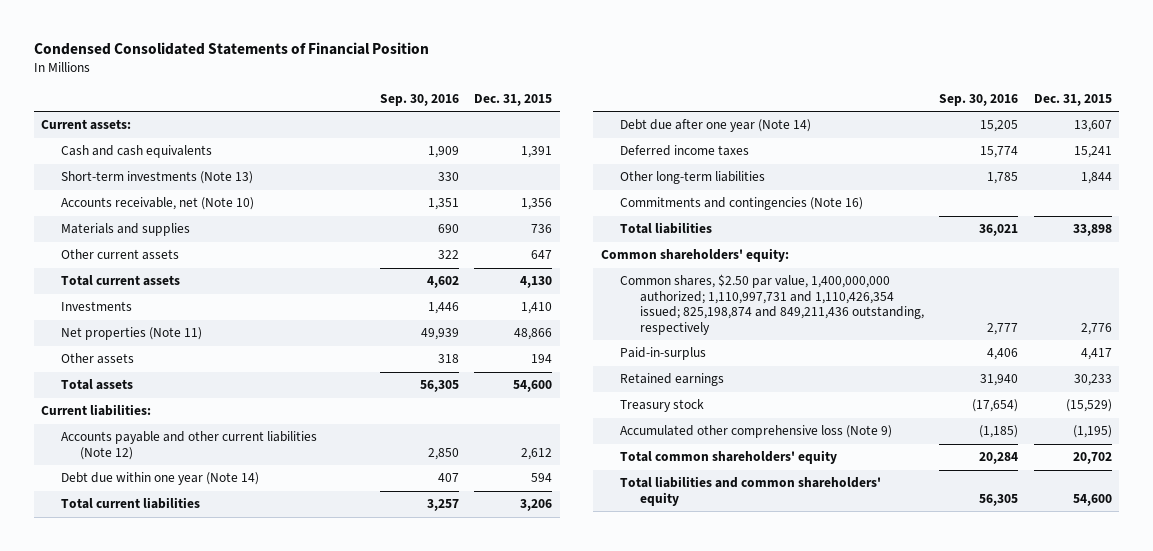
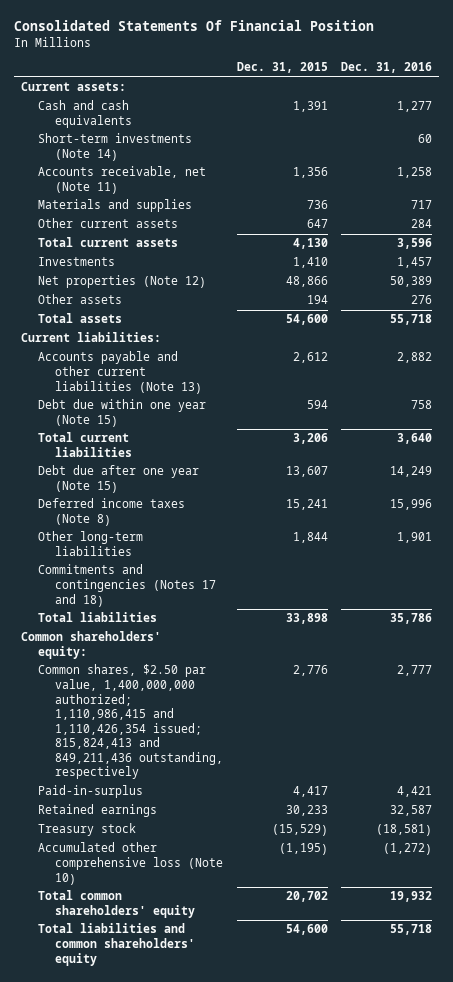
[33,42,429,56] Condensed Consolidated Statements of Financial Position -> [13,20,374,32] Consolidated Statements Of Financial Position
[379,93,459,106] Sep. 30, 2016 -> none
none -> [341,62,433,74] Dec. 31, 2016
[60,171,253,185] Short-term investments (Note 13) -> [38,133,193,161] Short-term investments (Note 14)
[60,197,254,211] Accounts receivable, net (Note 10) -> [38,166,207,194] Accounts receivable, net (Note 11)
[60,327,202,341] Net properties (Note 11) -> [38,275,207,289] Net properties (Note 12)
[60,431,317,460] Accounts payable and other current liabilities (Note 12) -> [38,351,203,394] Accounts payable and other current liabilities (Note 13)
[60,472,259,486] Debt due within one year (Note 14) -> [38,399,207,427] Debt due within one year (Note 15)
[620,119,812,133] Debt due after one year (Note 14) -> [38,465,200,493] Debt due after one year (Note 15)
[620,145,750,157] Deferred income taxes -> [38,498,186,526] Deferred income taxes (Note 8)
[620,197,864,211] Commitments and contingencies (Note 16) -> [38,564,217,607] Commitments and contingencies (Notes 17 and 18)
[620,274,924,335] Common shares, $2.50 par value, 1,400,000,000 authorized; 1,110,997,731 and 1,110,426,354 issued; 825,198,874 and 849,211,436 outstanding, respectively -> [38,664,224,780] Common shares, $2.50 par value, 1,400,000,000 authorized; 1,110,986,415 and 1,110,426,354 issued; 815,824,413 and 849,211,436 outstanding, respectively
[620,425,893,439] Accumulated other comprehensive loss (Note 9) -> [38,842,224,885] Accumulated other comprehensive loss (Note 10)

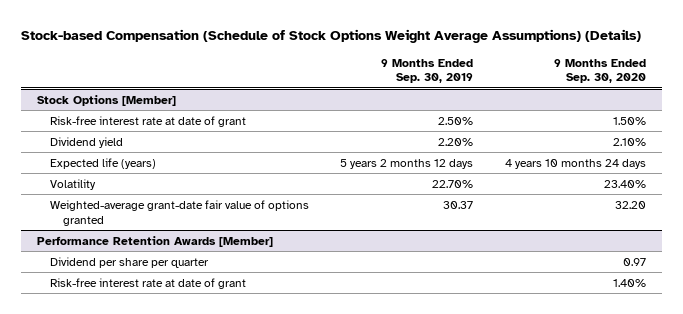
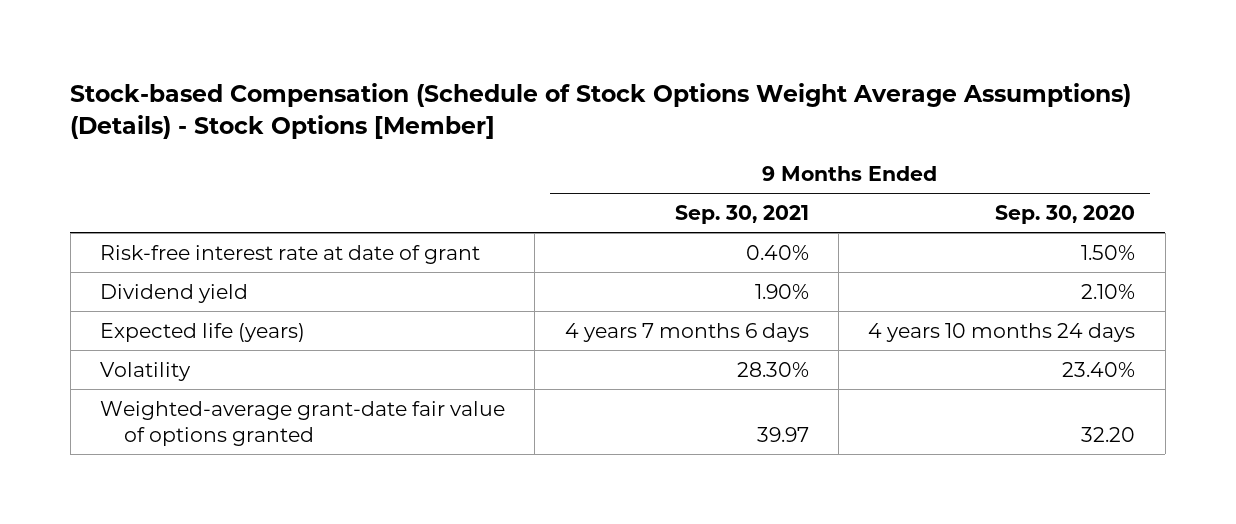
[20,28,641,43] Stock-based Compensation (Schedule of Stock Options Weight Average Assumptions) (Details) -> [70,82,1132,139] Stock-based Compensation (Schedule of Stock Options Weight Average Assumptions) (Details) - Stock Options [Member]
[381,58,474,84] 9 Months Ended Sep. 30, 2019 -> none
none -> [674,204,809,224] Sep. 30, 2021
[36,94,176,106] Stock Options [Member] -> none
[36,235,273,247] Performance Retention Awards [Member] -> none
[49,256,209,268] Dividend per share per quarter -> none
[49,277,246,289] Risk-free interest rate at date of grant -> none

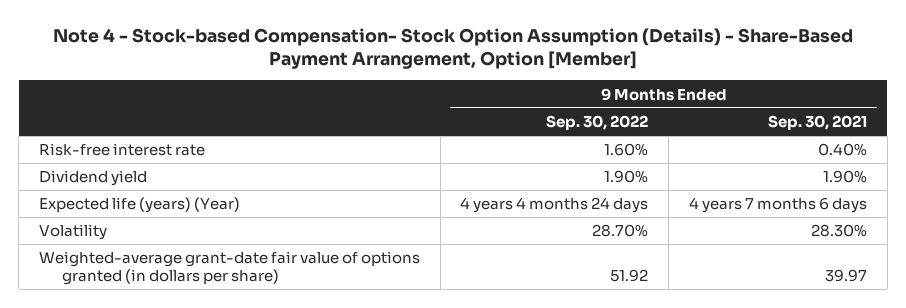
[70,82,1132,139] Stock-based Compensation (Schedule of Stock Options Weight Average Assumptions) (Details) - Stock Options [Member] -> [52,27,853,70] Note 4 - Stock-based Compensation- Stock Option Assumption (Details) - Share-Based Payment Arrangement, Option [Member]
[995,204,1136,224] Sep. 30, 2020 -> none
none -> [546,115,649,131] Sep. 30, 2022
[100,244,481,264] Risk-free interest rate at date of grant -> [38,143,205,157] Risk-free interest rate
[100,322,306,342] Expected life (years) -> [38,197,240,214] Expected life (years) (Year)
[100,400,506,447] Weighted-average grant-date fair value of options granted -> [38,251,420,285] Weighted-average grant-date fair value of options granted (in dollars per share)

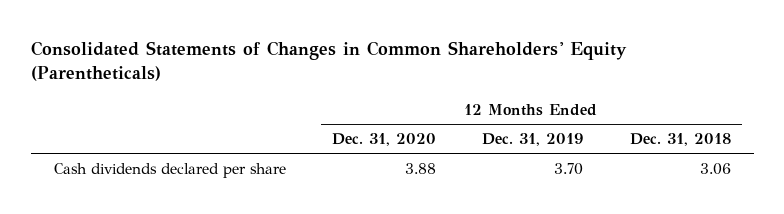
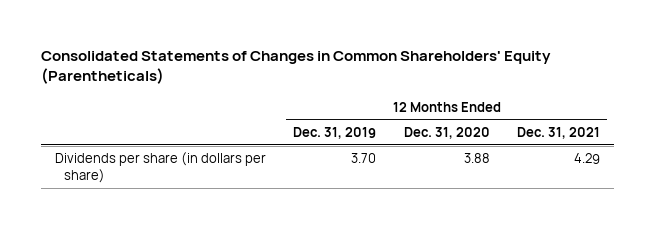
[629,133,731,147] Dec. 31, 2018 -> none
none -> [517,127,601,140] Dec. 31, 2021
[53,162,286,178] Cash dividends declared per share -> [54,152,266,184] Dividends per share (in dollars per share)

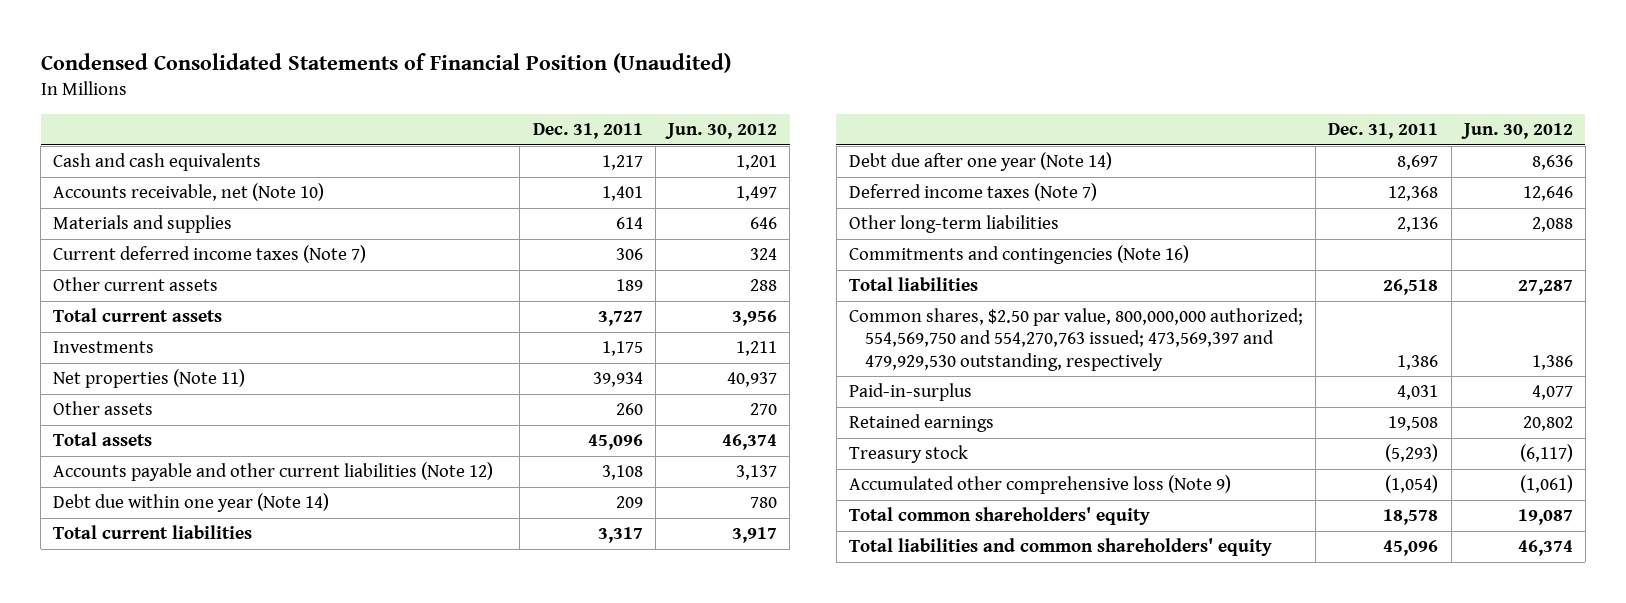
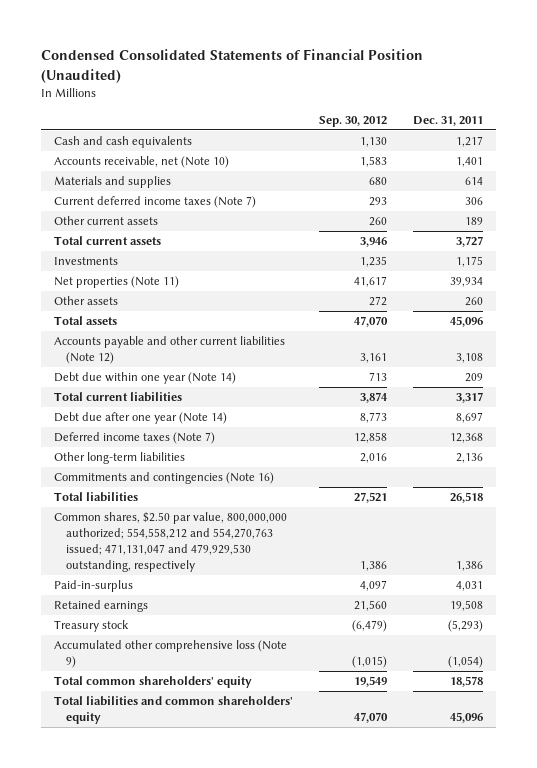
[664,123,777,140] Jun. 30, 2012 -> none
none -> [318,115,387,127] Sep. 30, 2012
[849,308,1304,371] Common shares, $2.50 par value, 800,000,000 authorized; 554,569,750 and 554,270,763 issued; 473,569,397 and 479,929,530 outstanding, respectively -> [53,511,287,573] Common shares, $2.50 par value, 800,000,000 authorized; 554,558,212 and 554,270,763 issued; 471,131,047 and 479,929,530 outstanding, respectively

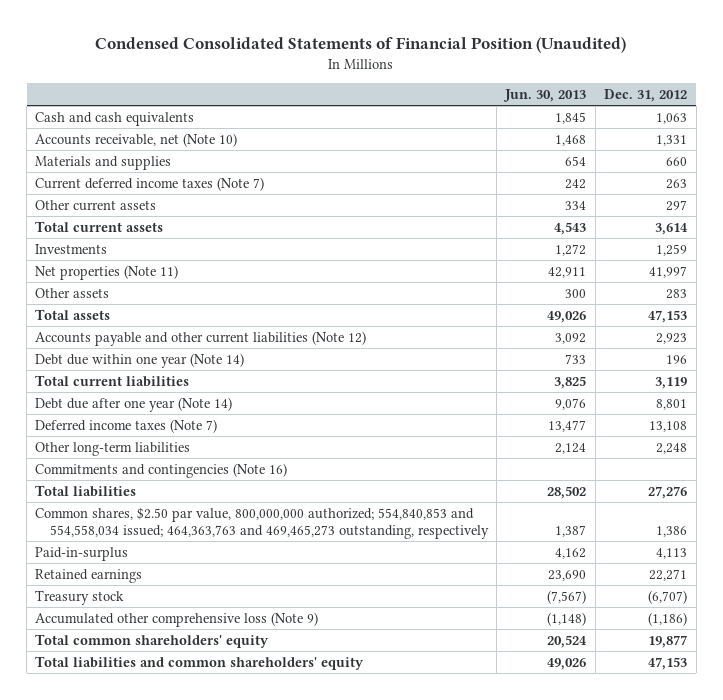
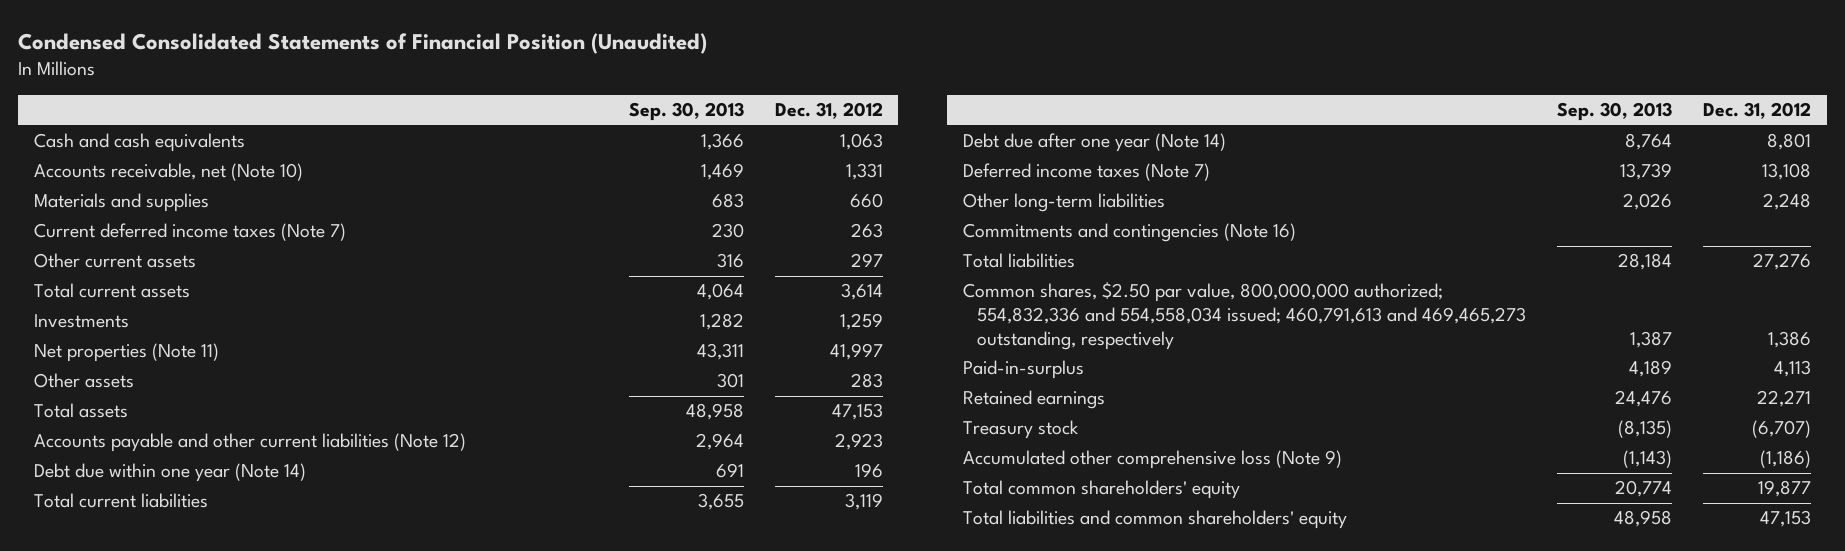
[503,89,587,103] Jun. 30, 2013 -> none
none -> [628,102,744,122] Sep. 30, 2013
[35,506,489,539] Common shares, $2.50 par value, 800,000,000 authorized; 554,840,853 and 554,558,034 issued; 464,363,763 and 469,465,273 outstanding, respectively -> [962,282,1527,350] Common shares, $2.50 par value, 800,000,000 authorized; 554,832,336 and 554,558,034 issued; 460,791,613 and 469,465,273 outstanding, respectively

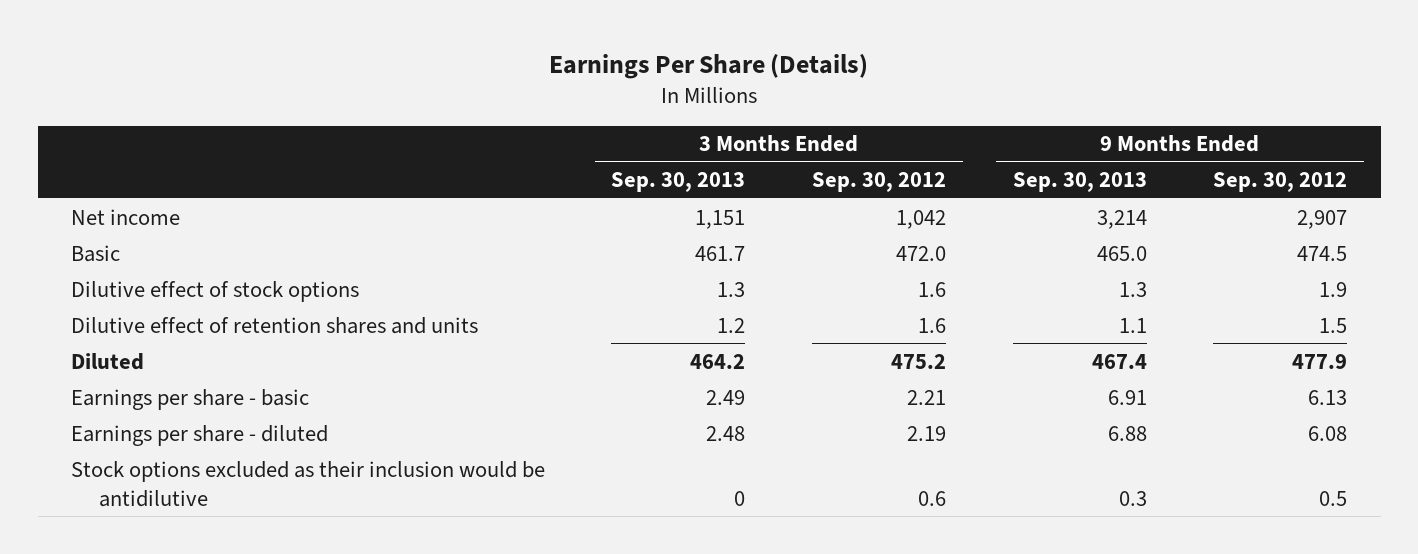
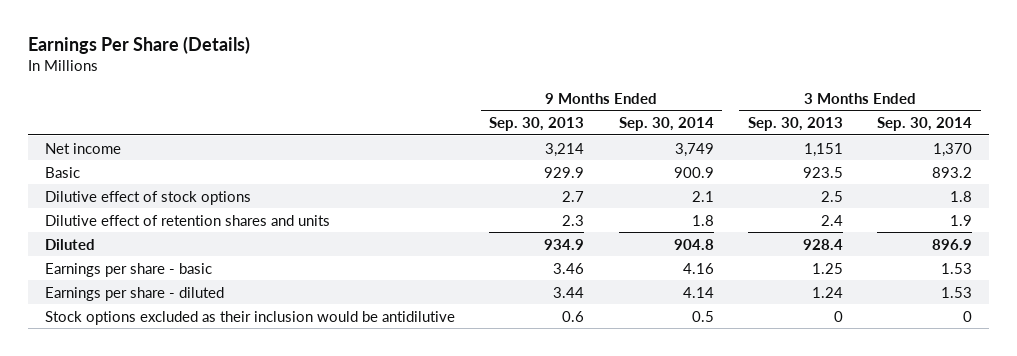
[812,172,947,193] Sep. 30, 2012 -> none
[1213,172,1348,193] Sep. 30, 2012 -> none
none -> [618,117,714,132] Sep. 30, 2014
none -> [877,117,973,132] Sep. 30, 2014
[695,245,746,261] 461.7 -> [802,166,843,178] 923.5
[1096,245,1147,261] 465.0 -> [544,166,585,178] 929.9
[717,281,746,297] 1.3 -> [820,190,843,202] 2.5
[1118,281,1147,297] 1.3 -> [562,190,585,202] 2.7
[717,317,746,333] 1.2 -> [820,214,843,226] 2.4
[1118,317,1147,333] 1.1 -> [562,214,585,226] 2.3
[690,353,746,369] 464.2 -> [802,238,843,250] 928.4
[1091,353,1147,369] 467.4 -> [544,238,585,250] 934.9
[706,389,746,405] 2.49 -> [811,262,843,274] 1.25
[1107,389,1147,405] 6.91 -> [553,262,585,274] 3.46
[706,425,746,441] 2.48 -> [811,286,843,298] 1.24
[1107,425,1147,441] 6.88 -> [553,286,585,298] 3.44
[1118,490,1147,506] 0.3 -> [562,310,585,322] 0.6

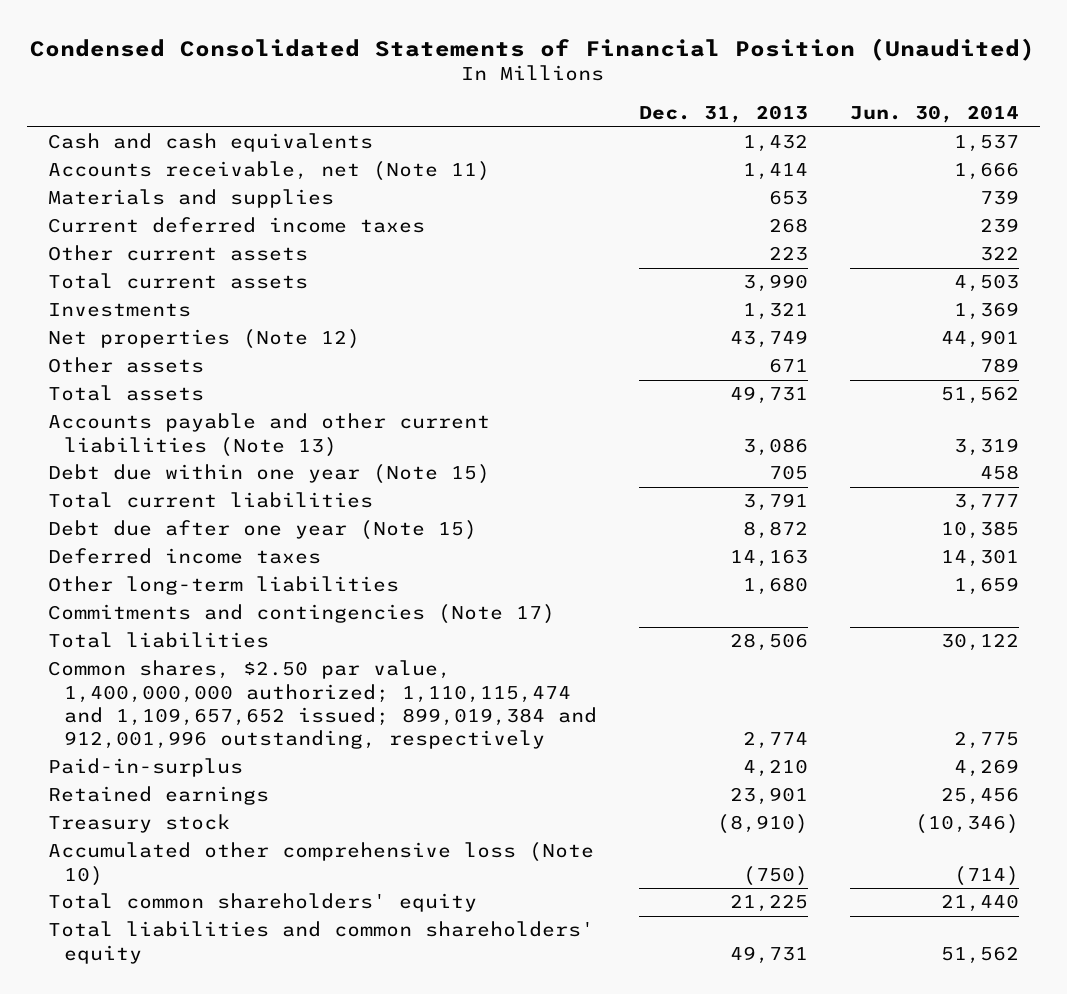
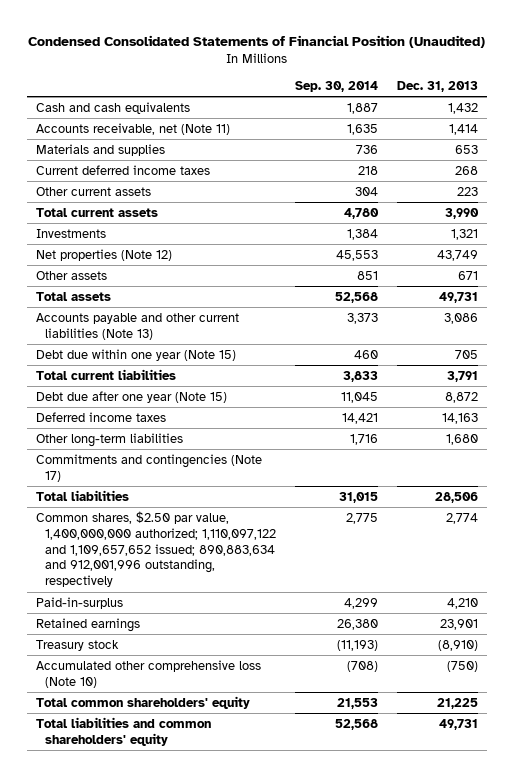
[849,105,1019,124] Jun. 30, 2014 -> none
none -> [295,80,379,92] Sep. 30, 2014
[48,660,598,750] Common shares, $2.50 par value, 1,400,000,000 authorized; 1,110,115,474 and 1,109,657,652 issued; 899,019,384 and 912,001,996 outstanding, respectively -> [36,510,277,588] Common shares, $2.50 par value, 1,400,000,000 authorized; 1,110,097,122 and 1,109,657,652 issued; 890,883,634 and 912,001,996 outstanding, respectively

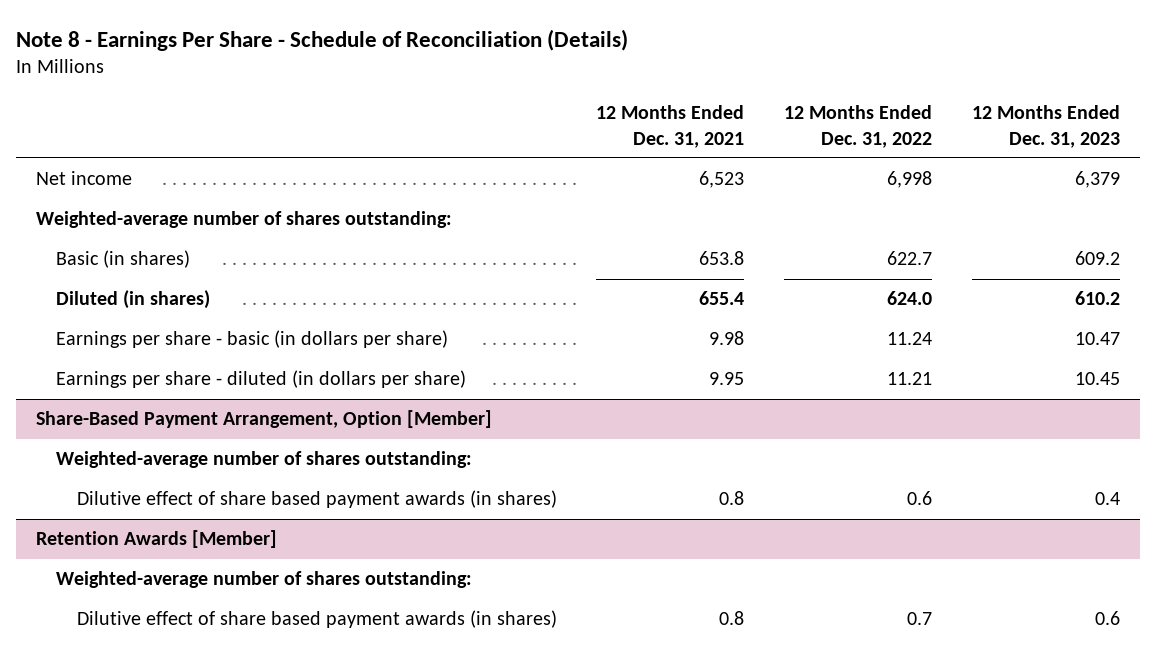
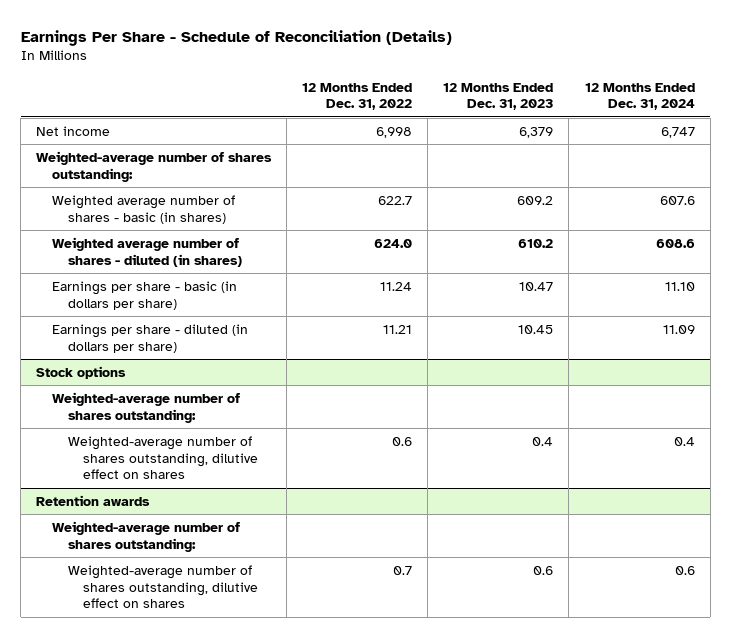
[16,28,629,51] Note 8 - Earnings Per Share - Schedule of Reconciliation (Details) -> [20,29,452,46] Earnings Per Share - Schedule of Reconciliation (Details)
[596,105,745,148] 12 Months Ended Dec. 31, 2021 -> none
none -> [584,82,695,111] 12 Months Ended Dec. 31, 2024
[56,250,191,269] Basic (in shares) -> [51,194,235,224] Weighted average number of shares - basic (in shares)
[56,290,211,310] Diluted (in shares) -> [51,236,242,267] Weighted average number of shares - diluted (in shares)
[36,410,493,429] Share-Based Payment Arrangement, Option [Member] -> [36,365,127,379] Stock options
[76,490,557,509] Dilutive effect of share based payment awards (in shares) -> [67,435,259,480] Weighted-average number of shares outstanding, dilutive effect on shares
[36,530,278,549] Retention Awards [Member] -> [36,494,151,506] Retention awards
[76,610,557,629] Dilutive effect of share based payment awards (in shares) -> [67,564,259,609] Weighted-average number of shares outstanding, dilutive effect on shares

